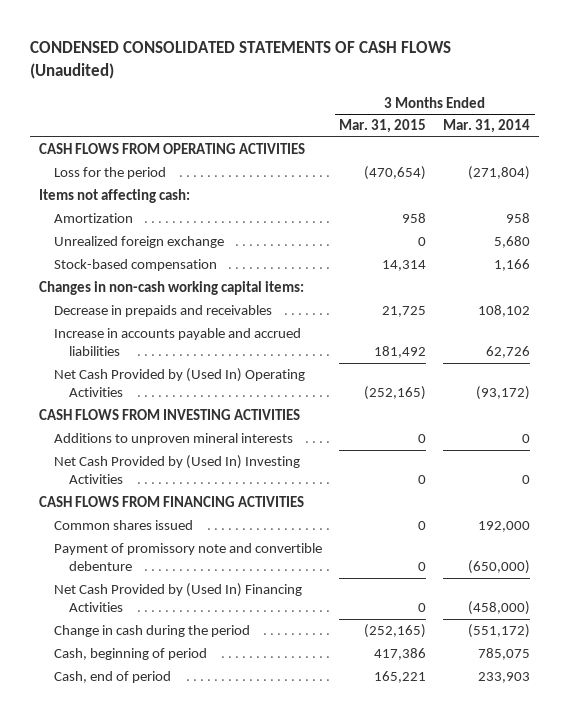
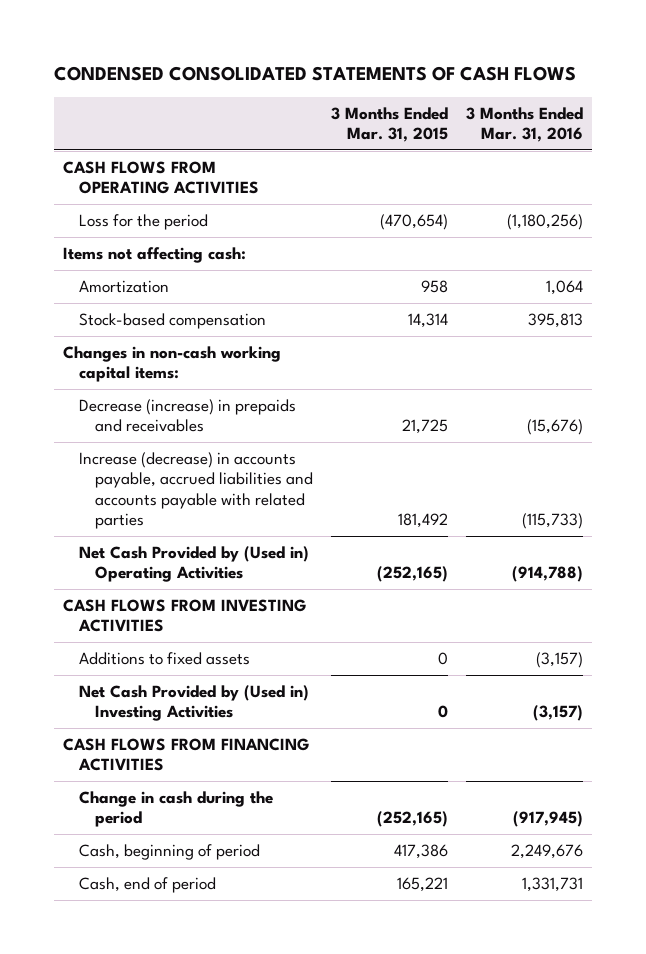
[30,41,452,80] CONDENSED CONSOLIDATED STATEMENTS OF CASH FLOWS (Unaudited) -> [53,65,576,81] CONDENSED CONSOLIDATED STATEMENTS OF CASH FLOWS
[443,119,531,134] Mar. 31, 2014 -> none
none -> [466,106,584,142] 3 Months Ended Mar. 31, 2016
[53,236,224,249] Unrealized foreign exchange -> none
[53,305,272,318] Decrease in prepaids and receivables -> [79,398,297,433] Decrease (increase) in prepaids and receivables
[53,328,301,357] Increase in accounts payable and accrued liabilities -> [79,451,314,529] Increase (decrease) in accounts payable, accrued liabilities and accounts payable with related parties
[53,368,305,398] Net Cash Provided by (Used In) Operating Activities -> [79,545,310,583] Net Cash Provided by (Used in) Operating Activities
[53,433,293,446] Additions to unproven mineral interests -> none
none -> [79,651,251,665] Additions to fixed assets
[53,455,300,485] Net Cash Provided by (Used In) Investing Activities -> [79,684,310,722] Net Cash Provided by (Used in) Investing Activities
[53,520,193,531] Common shares issued -> none
[53,543,322,572] Payment of promissory note and convertible debenture -> none
[53,583,302,613] Net Cash Provided by (Used In) Financing Activities -> none

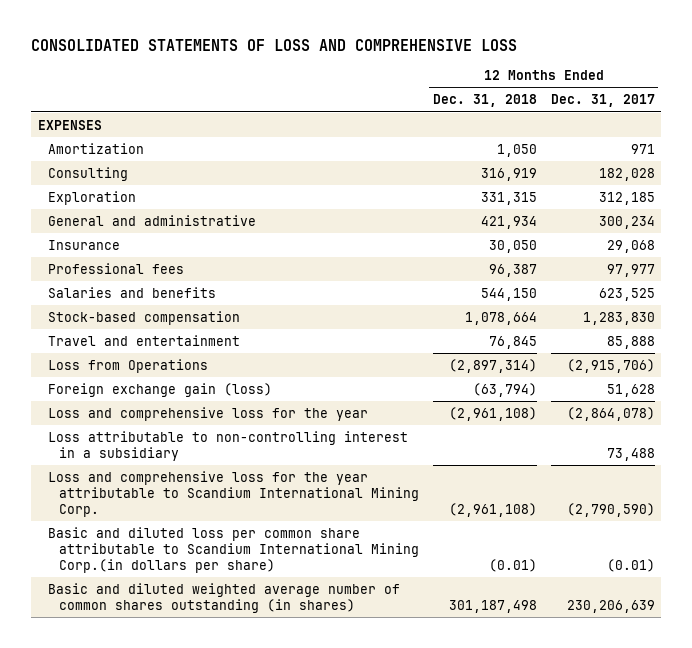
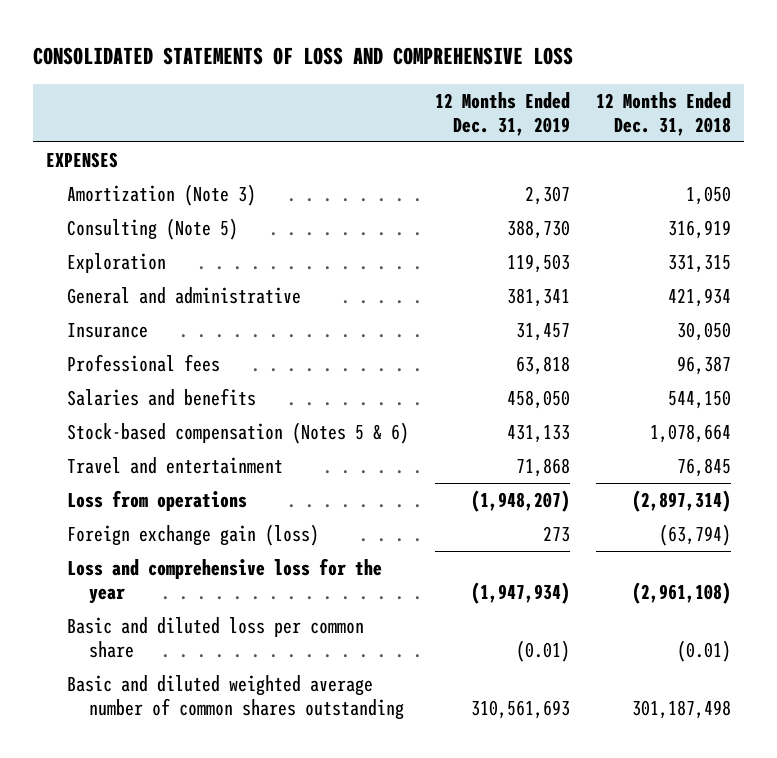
[550,94,655,108] Dec. 31, 2017 -> none
none -> [435,91,571,136] 12 Months Ended Dec. 31, 2019
[48,142,145,154] Amortization -> [67,183,257,206] Amortization (Note 3)
[48,166,129,181] Consulting -> [67,217,239,240] Consulting (Note 5)
[48,310,241,325] Stock-based compensation -> [67,421,410,444] Stock-based compensation (Notes 5 & 6)
[48,358,209,373] Loss from Operations -> [67,489,248,511] Loss from operations
[48,430,409,461] Loss attributable to non-controlling interest in a subsidiary -> none
[48,470,420,517] Loss and comprehensive loss for the year attributable to Scandium International Mining Corp. -> none
[48,526,420,573] Basic and diluted loss per common share attributable to Scandium International Mining Corp.(in dollars per share) -> [67,616,365,658] Basic and diluted loss per common share
[48,582,401,613] Basic and diluted weighted average number of common shares outstanding (in shares) -> [67,674,404,720] Basic and diluted weighted average number of common shares outstanding

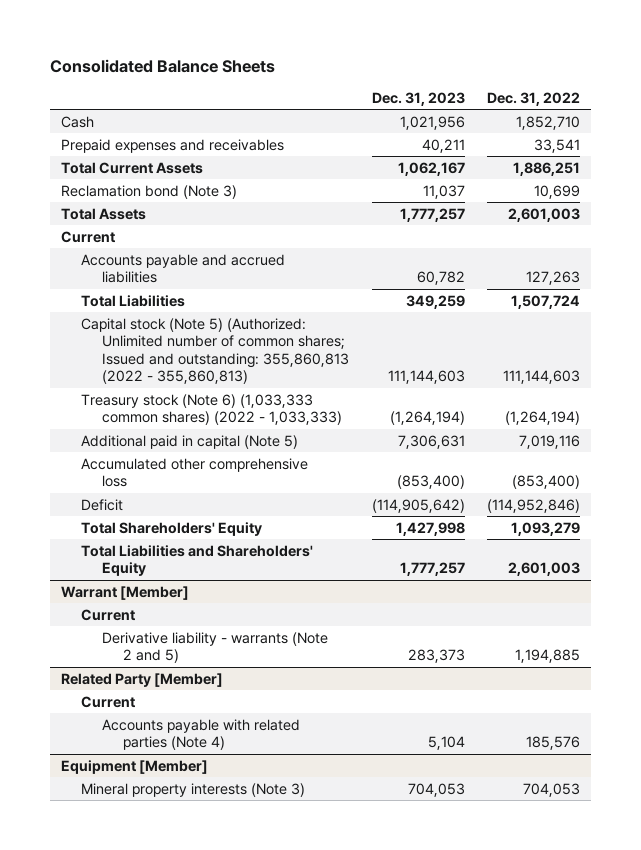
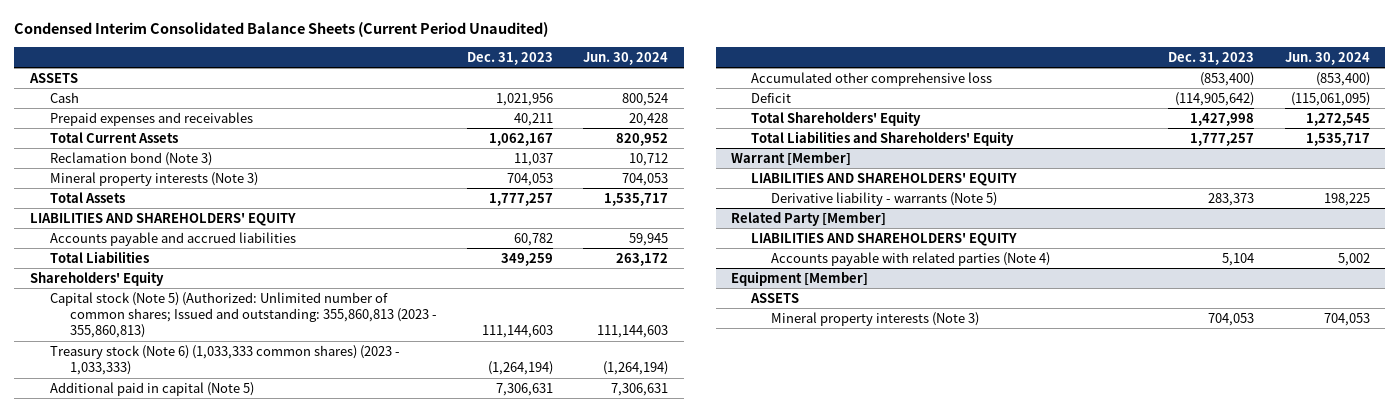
[49,58,275,73] Consolidated Balance Sheets -> [14,22,549,38] Condensed Interim Consolidated Balance Sheets (Current Period Unaudited)
[486,91,580,106] Dec. 31, 2022 -> none
none -> [583,51,669,65] Jun. 30, 2024
none -> [28,72,78,83] ASSETS
none -> [49,171,258,186] Mineral property interests (Note 3)
[60,230,115,243] Current -> none
none -> [29,212,296,226] LIABILITIES AND SHAREHOLDERS' EQUITY
none -> [29,270,164,286] Shareholders' Equity
[81,317,350,385] Capital stock (Note 5) (Authorized: Unlimited number of common shares; Issued and outstanding: 355,860,813 (2022 - 355,860,813) -> [49,291,437,339] Capital stock (Note 5) (Authorized: Unlimited number of common shares; Issued and outstanding: 355,860,813 (2023 - 355,860,813)
[81,393,343,426] Treasury stock (Note 6) (1,033,333 common shares) (2022 - 1,033,333) -> [49,344,400,376] Treasury stock (Note 6) (1,033,333 common shares) (2023 - 1,033,333)
[81,608,136,621] Current -> none
none -> [750,172,1017,186] LIABILITIES AND SHAREHOLDERS' EQUITY
[102,631,329,664] Derivative liability - warrants (Note 2 and 5) -> [770,191,997,206] Derivative liability - warrants (Note 5)
[81,695,136,708] Current -> none
none -> [750,232,1017,246] LIABILITIES AND SHAREHOLDERS' EQUITY
none -> [749,292,799,303] ASSETS

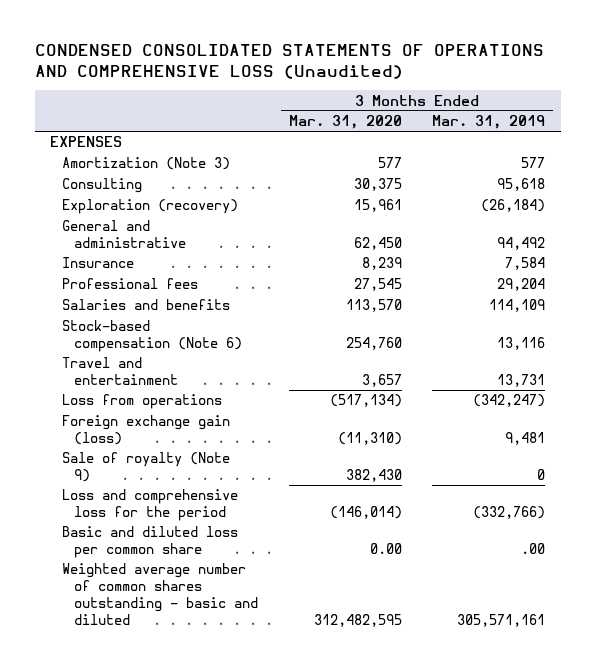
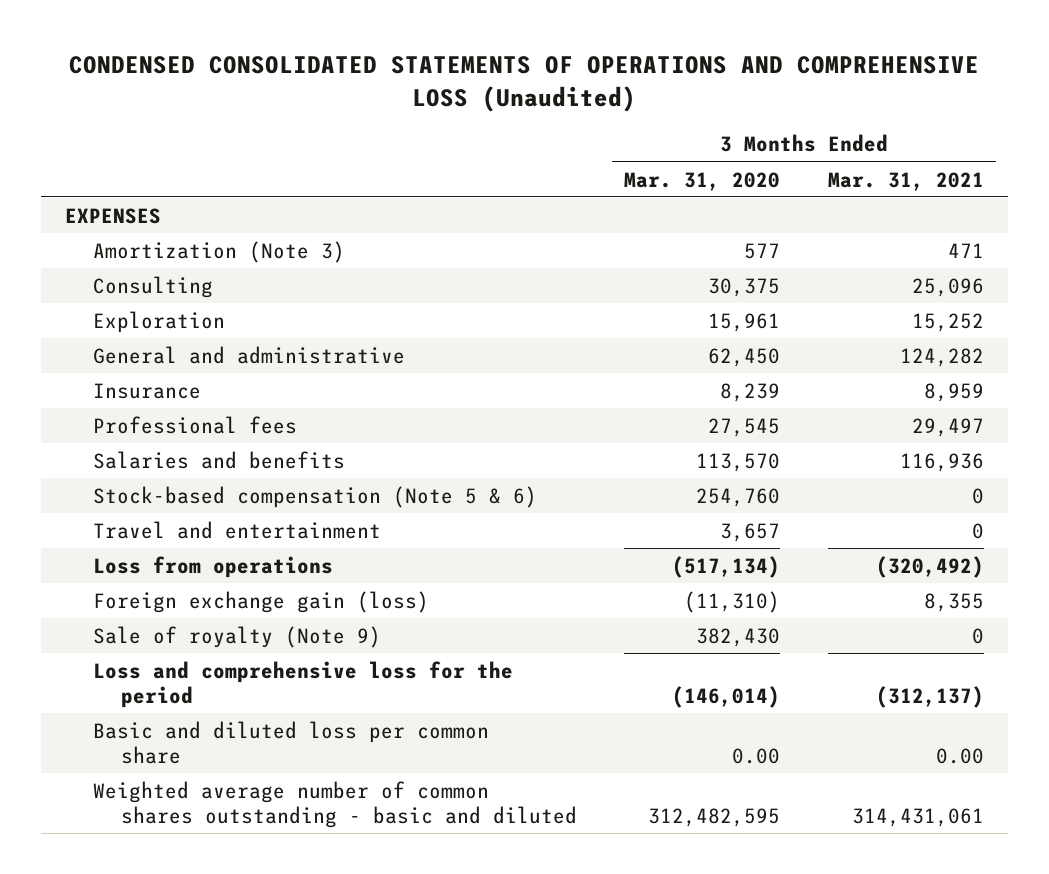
[432,115,546,130] Mar. 31, 2019 -> none
none -> [827,171,984,191] Mar. 31, 2021
[62,199,239,215] Exploration (recovery) -> [92,310,225,333] Exploration
[62,320,242,353] Stock-based compensation (Note 6) -> [92,485,537,508] Stock-based compensation (Note 5 & 6)

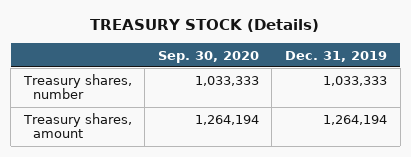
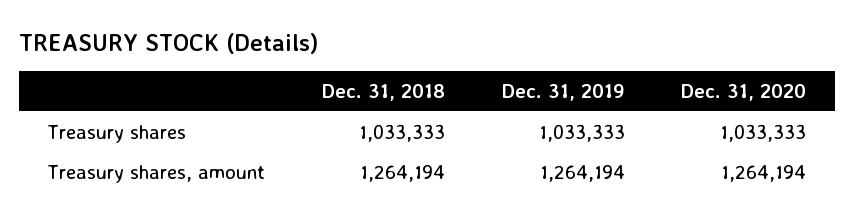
[157,50,259,63] Sep. 30, 2020 -> none
none -> [322,83,446,101] Dec. 31, 2018
none -> [681,83,807,101] Dec. 31, 2020
[22,73,132,100] Treasury shares, number -> [47,124,187,143] Treasury shares

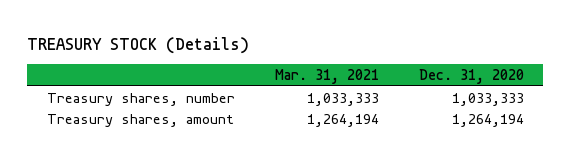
[322,83,446,101] Dec. 31, 2018 -> none
[501,83,625,101] Dec. 31, 2019 -> none
none -> [274,69,379,85] Mar. 31, 2021
[47,124,187,143] Treasury shares -> [47,92,236,106] Treasury shares, number

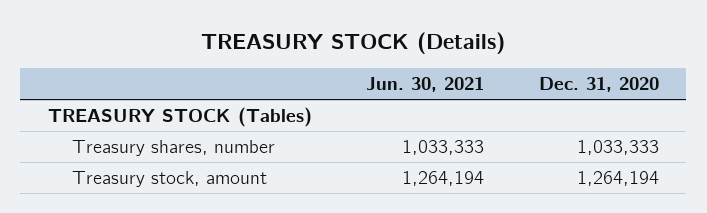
[274,69,379,85] Mar. 31, 2021 -> none
none -> [366,76,485,92] Jun. 30, 2021
none -> [47,107,312,128] TREASURY STOCK (Tables)
[47,113,235,127] Treasury shares, amount -> [72,171,268,188] Treasury stock, amount

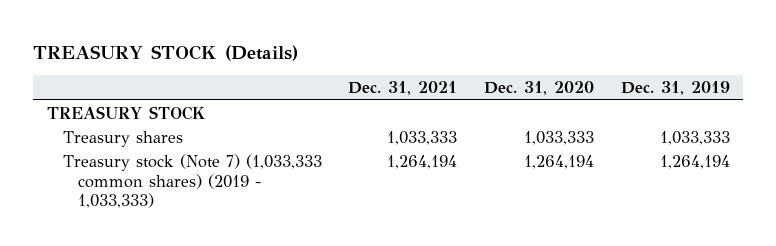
[366,76,485,92] Jun. 30, 2021 -> none
none -> [348,81,458,96] Dec. 31, 2021
none -> [620,81,730,96] Dec. 31, 2019
[47,107,312,128] TREASURY STOCK (Tables) -> [46,105,206,120] TREASURY STOCK
[72,140,276,157] Treasury shares, number -> [62,130,183,147] Treasury shares
[72,171,268,188] Treasury stock, amount -> [62,153,322,209] Treasury stock (Note 7) (1,033,333 common shares) (2019 - 1,033,333)

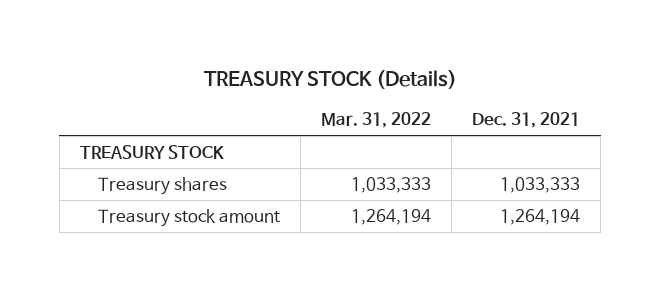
[484,81,595,96] Dec. 31, 2020 -> none
[620,81,730,96] Dec. 31, 2019 -> none
none -> [321,112,432,129] Mar. 31, 2022
[62,153,322,209] Treasury stock (Note 7) (1,033,333 common shares) (2019 - 1,033,333) -> [98,209,281,228] Treasury stock amount

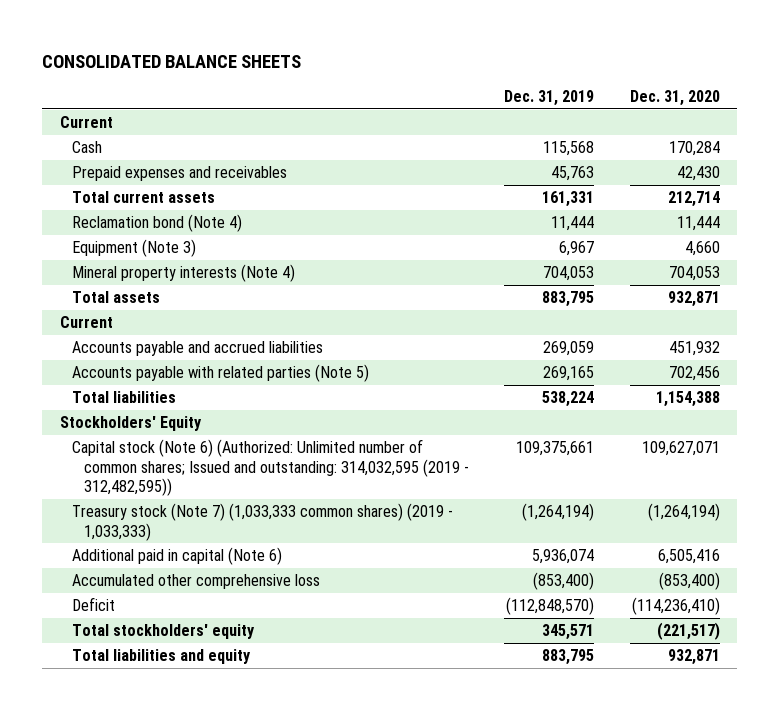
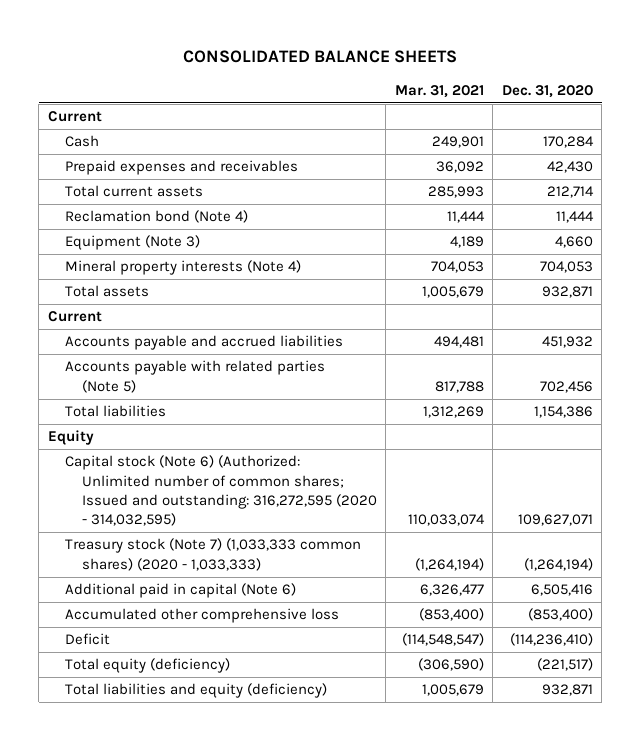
[504,90,595,107] Dec. 31, 2019 -> none
none -> [394,84,484,98] Mar. 31, 2021
[655,391,720,408] 1,154,388 -> [533,406,593,419] 1,154,386
[60,416,203,432] Stockholders' Equity -> [48,430,95,446] Equity
[72,439,470,497] Capital stock (Note 6) (Authorized: Unlimited number of common shares; Issued and outstanding: 314,032,595 (2019 - 312,482,595)) -> [64,455,377,526] Capital stock (Note 6) (Authorized: Unlimited number of common shares; Issued and outstanding: 316,272,595 (2020 - 314,032,595)
[72,503,454,541] Treasury stock (Note 7) (1,033,333 common shares) (2019 - 1,033,333) -> [64,538,361,571] Treasury stock (Note 7) (1,033,333 common shares) (2020 - 1,033,333)
[72,624,256,640] Total stockholders' equity -> [64,658,230,674] Total equity (deficiency)
[72,649,252,665] Total liabilities and equity -> [64,683,327,699] Total liabilities and equity (deficiency)

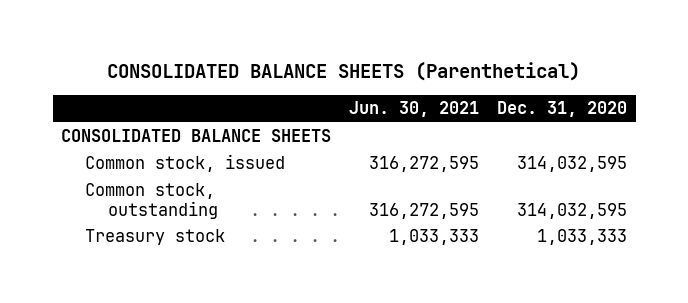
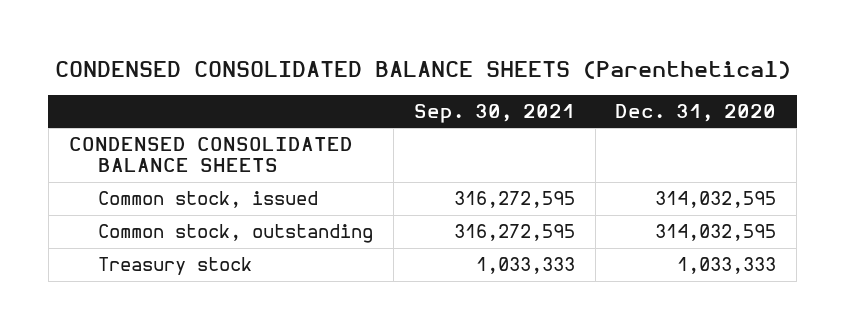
[107,62,581,82] CONSOLIDATED BALANCE SHEETS (Parenthetical) -> [54,60,791,79] CONDENSED CONSOLIDATED BALANCE SHEETS (Parenthetical)
[349,101,480,118] Jun. 30, 2021 -> none
none -> [413,104,575,124] Sep. 30, 2021
[61,129,332,143] CONSOLIDATED BALANCE SHEETS -> [68,137,353,173] CONDENSED CONSOLIDATED BALANCE SHEETS

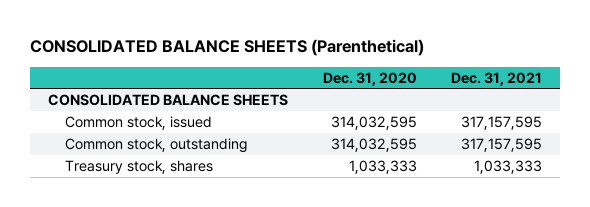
[54,60,791,79] CONDENSED CONSOLIDATED BALANCE SHEETS (Parenthetical) -> [30,39,425,57] CONSOLIDATED BALANCE SHEETS (Parenthetical)
[413,104,575,124] Sep. 30, 2021 -> none
none -> [451,71,543,86] Dec. 31, 2021
[68,137,353,173] CONDENSED CONSOLIDATED BALANCE SHEETS -> [47,93,288,106] CONSOLIDATED BALANCE SHEETS
[97,257,252,276] Treasury stock -> [64,159,213,174] Treasury stock, shares

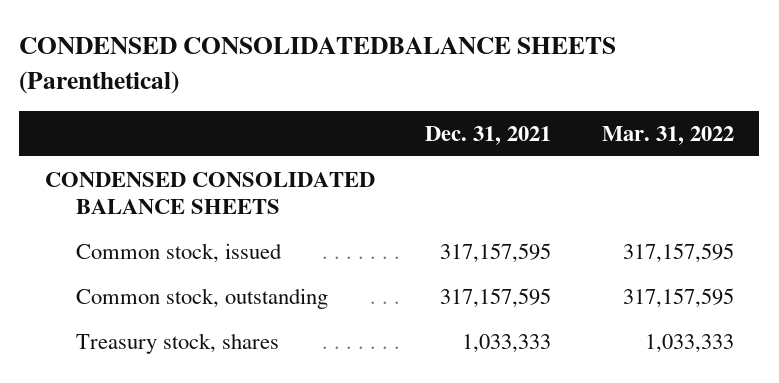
[30,39,425,57] CONSOLIDATED BALANCE SHEETS (Parenthetical) -> [19,36,617,94] CONDENSED CONSOLIDATEDBALANCE SHEETS (Parenthetical)
[322,71,417,86] Dec. 31, 2020 -> none
none -> [602,125,735,145] Mar. 31, 2022
[47,93,288,106] CONSOLIDATED BALANCE SHEETS -> [44,171,375,215] CONDENSED CONSOLIDATED BALANCE SHEETS

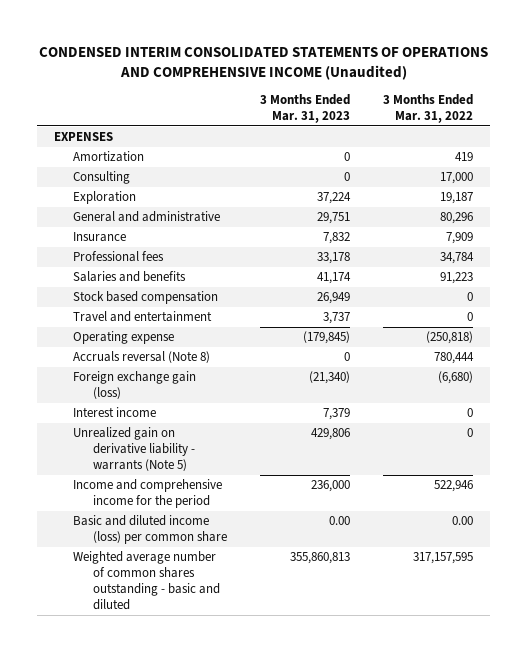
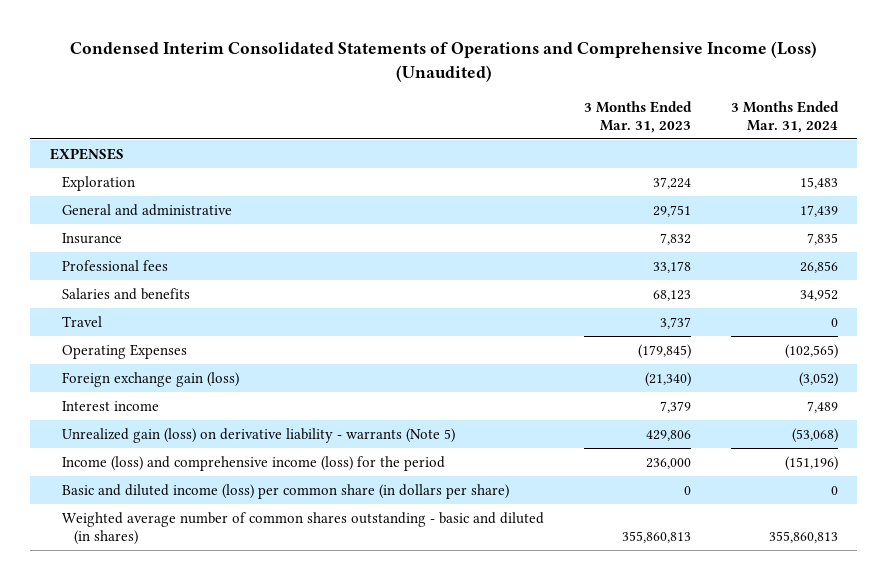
[38,47,488,81] CONDENSED INTERIM CONSOLIDATED STATEMENTS OF OPERATIONS AND COMPREHENSIVE INCOME (Unaudited) -> [69,40,817,82] Condensed Interim Consolidated Statements of Operations and Comprehensive Income (Loss) (Unaudited)
[383,94,474,124] 3 Months Ended Mar. 31, 2022 -> none
none -> [730,100,839,133] 3 Months Ended Mar. 31, 2024
[73,151,145,163] Amortization -> none
[73,171,131,185] Consulting -> none
[73,291,219,305] Stock based compensation -> none
[73,351,211,364] Accruals reversal (Note 8) -> none
[317,272,352,285] 41,174 -> [652,289,691,301] 68,123
[73,311,213,323] Travel and entertainment -> [61,315,102,327] Travel
[73,331,175,345] Operating expense -> [61,343,187,359] Operating Expenses
[73,427,195,471] Unrealized gain on derivative liability - warrants (Note 5) -> [61,427,455,443] Unrealized gain (loss) on derivative liability - warrants (Note 5)
[73,479,223,509] Income and comprehensive income for the period -> [61,455,445,471] Income (loss) and comprehensive income (loss) for the period
[73,515,227,545] Basic and diluted income (loss) per common share -> [61,483,509,499] Basic and diluted income (loss) per common share (in dollars per share)
[329,516,351,526] 0.00 -> [683,485,691,495] 0
[73,551,220,610] Weighted average number of common shares outstanding - basic and diluted -> [61,511,544,545] Weighted average number of common shares outstanding - basic and diluted (in shares)

